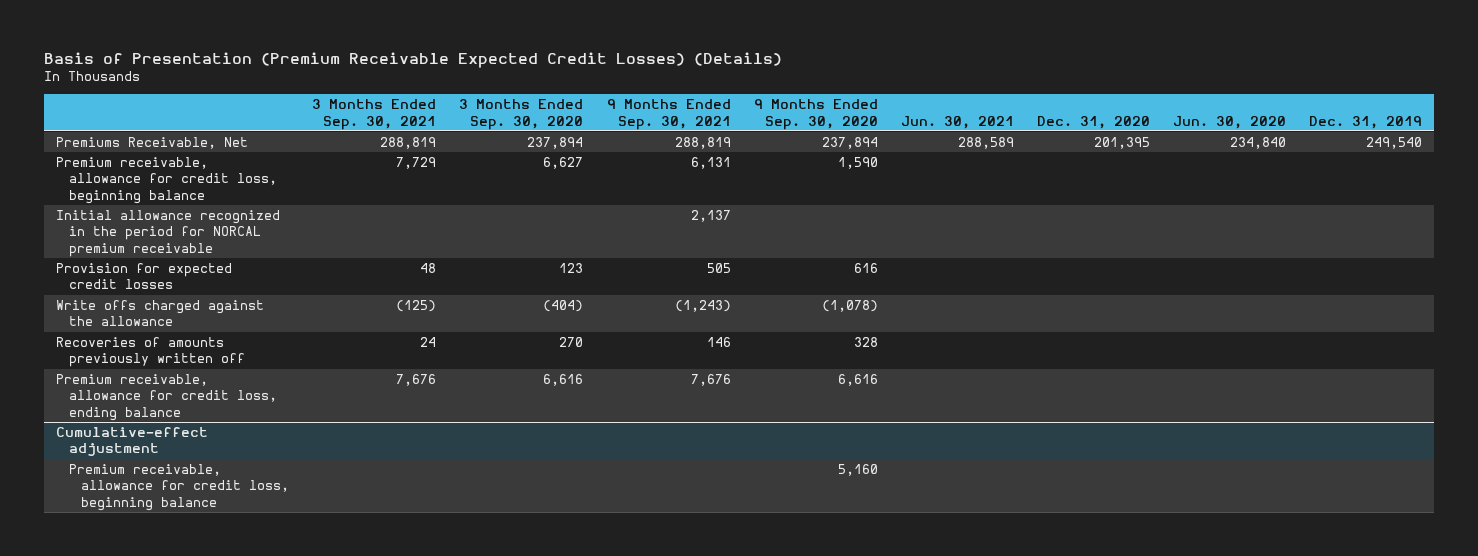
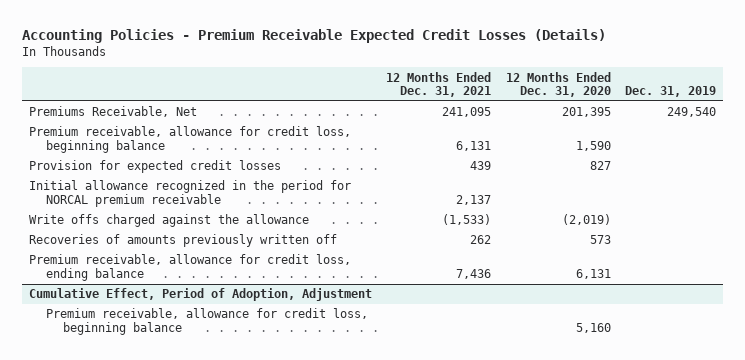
[44,52,783,69] Basis of Presentation (Premium Receivable Expected Credit Losses) (Details) -> [21,29,606,44] Accounting Policies - Premium Receivable Expected Credit Losses (Details)
[312,99,437,130] 3 Months Ended Sep. 30, 2021 -> none
[459,99,584,130] 3 Months Ended Sep. 30, 2020 -> none
[606,99,731,130] 9 Months Ended Sep. 30, 2021 -> none
[753,99,878,130] 9 Months Ended Sep. 30, 2020 -> none
[900,115,1014,129] Jun. 30, 2021 -> none
[1036,115,1150,129] Dec. 31, 2020 -> none
[1173,115,1287,129] Jun. 30, 2020 -> none
none -> [386,71,492,98] 12 Months Ended Dec. 31, 2021
none -> [505,71,611,98] 12 Months Ended Dec. 31, 2020
[55,209,280,257] Initial allowance recognized in the period for NORCAL premium receivable -> [29,180,352,207] Initial allowance recognized in the period for NORCAL premium receivable
[55,426,208,457] Cumulative-effect adjustment -> [29,288,373,302] Cumulative Effect, Period of Adoption, Adjustment

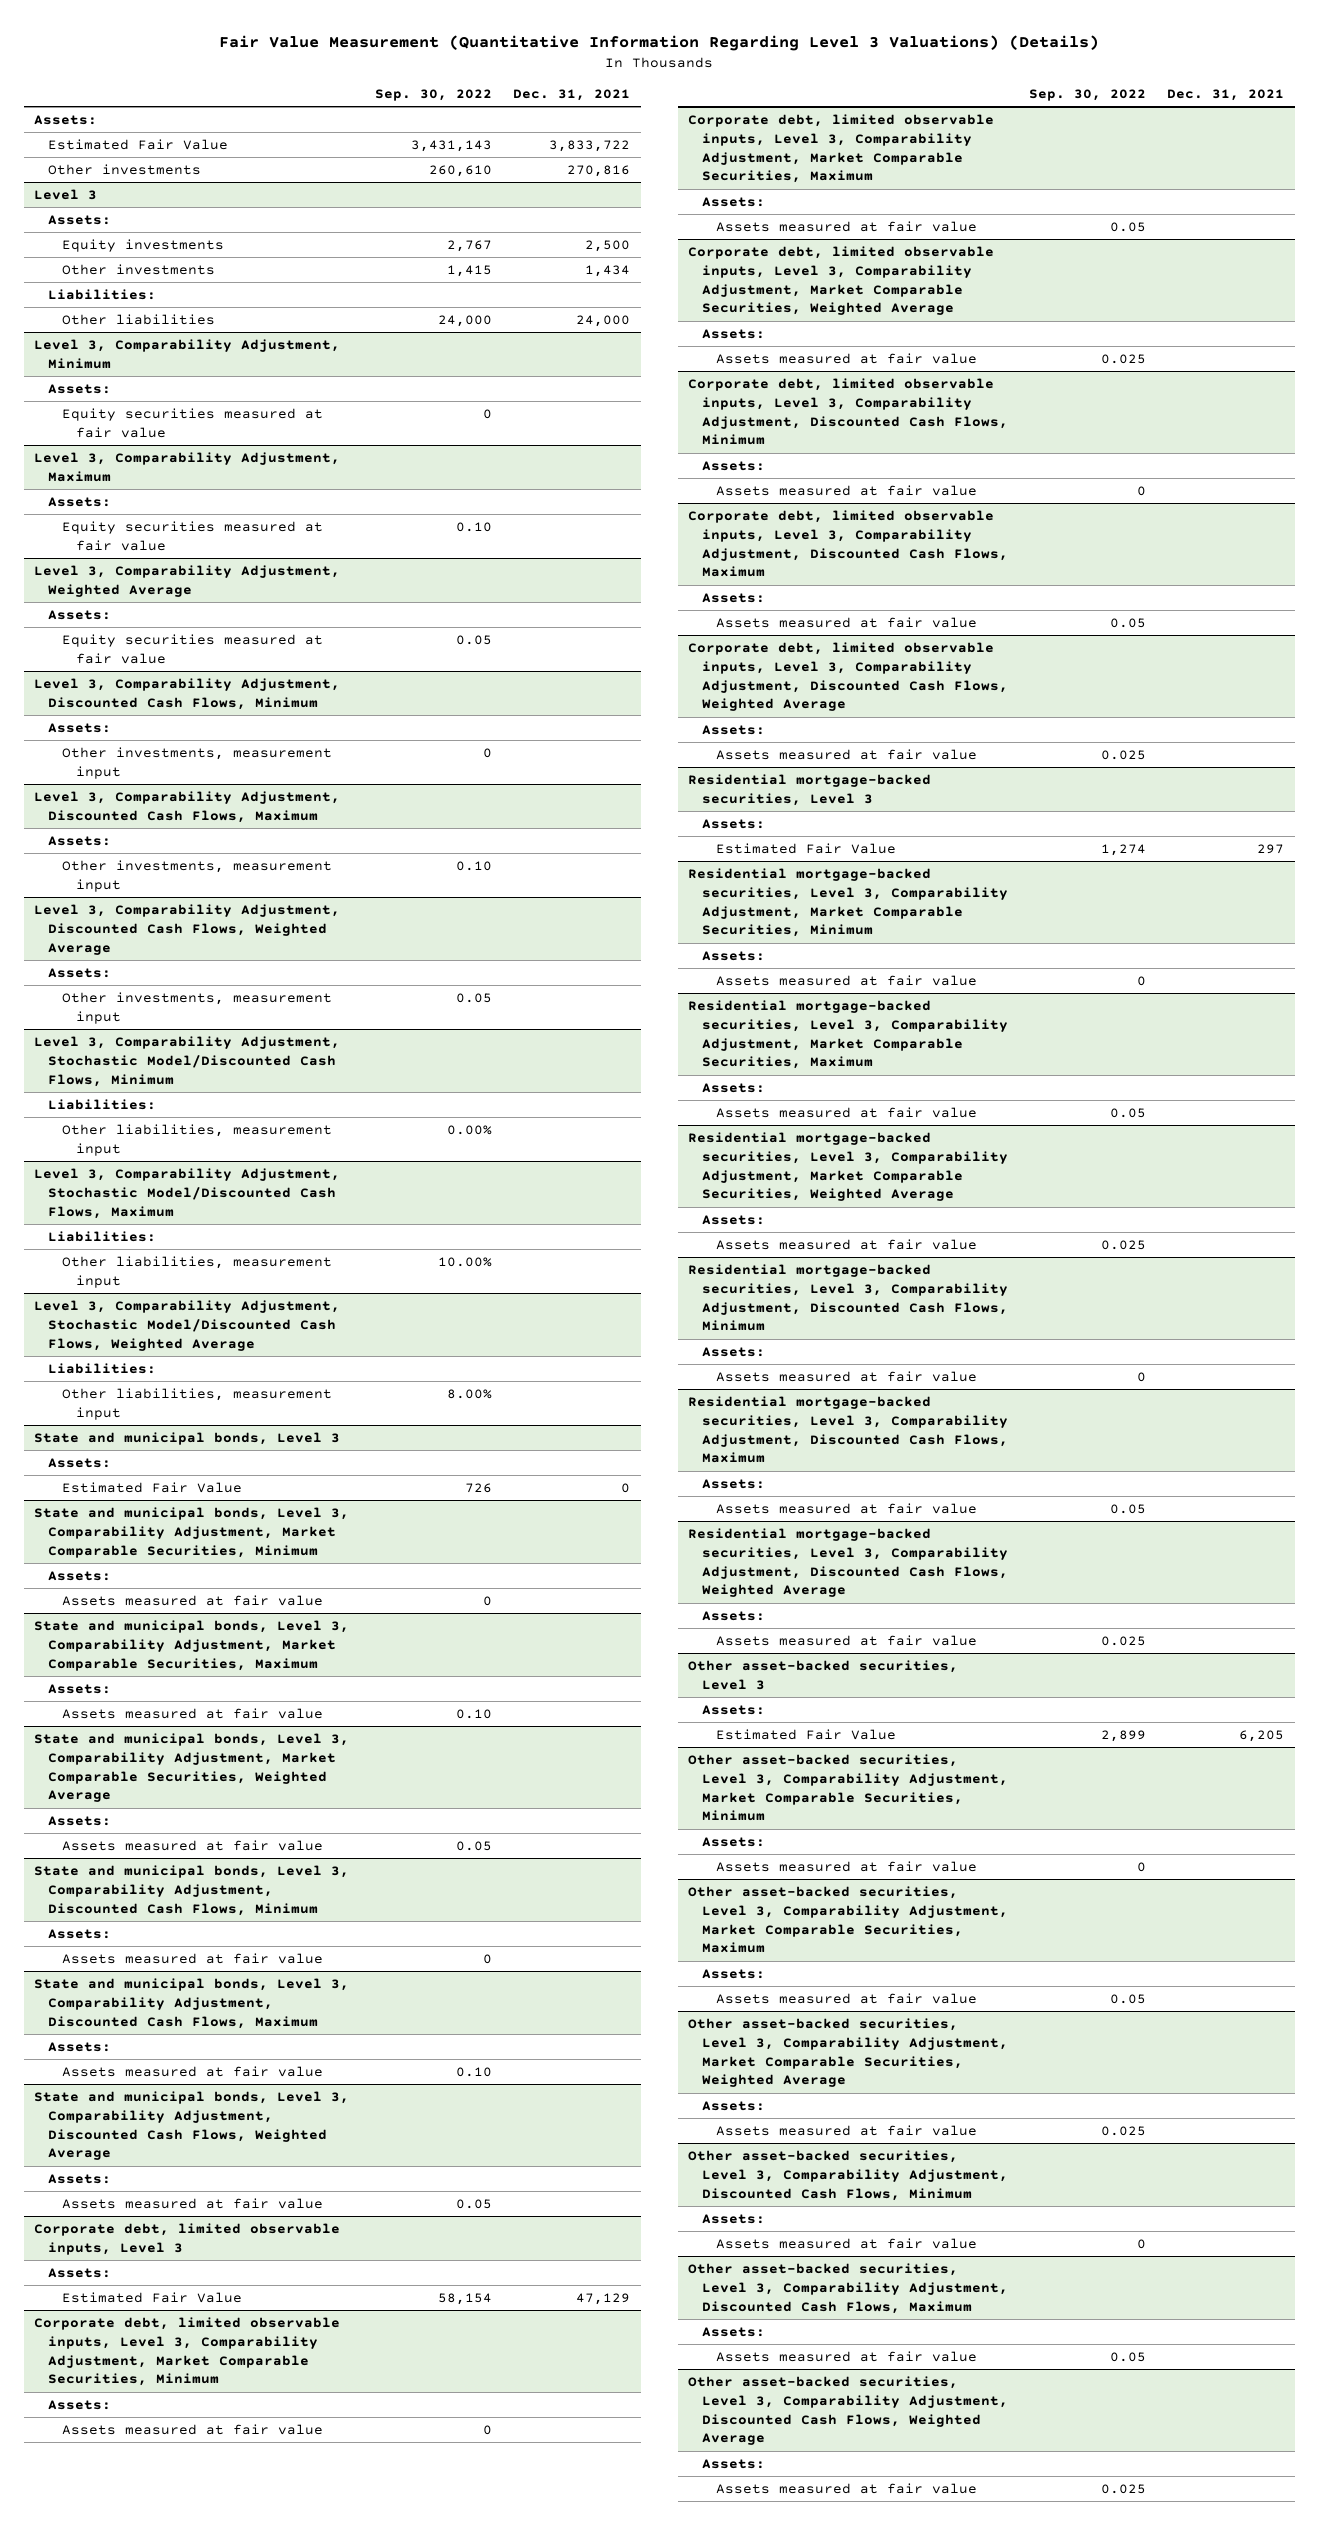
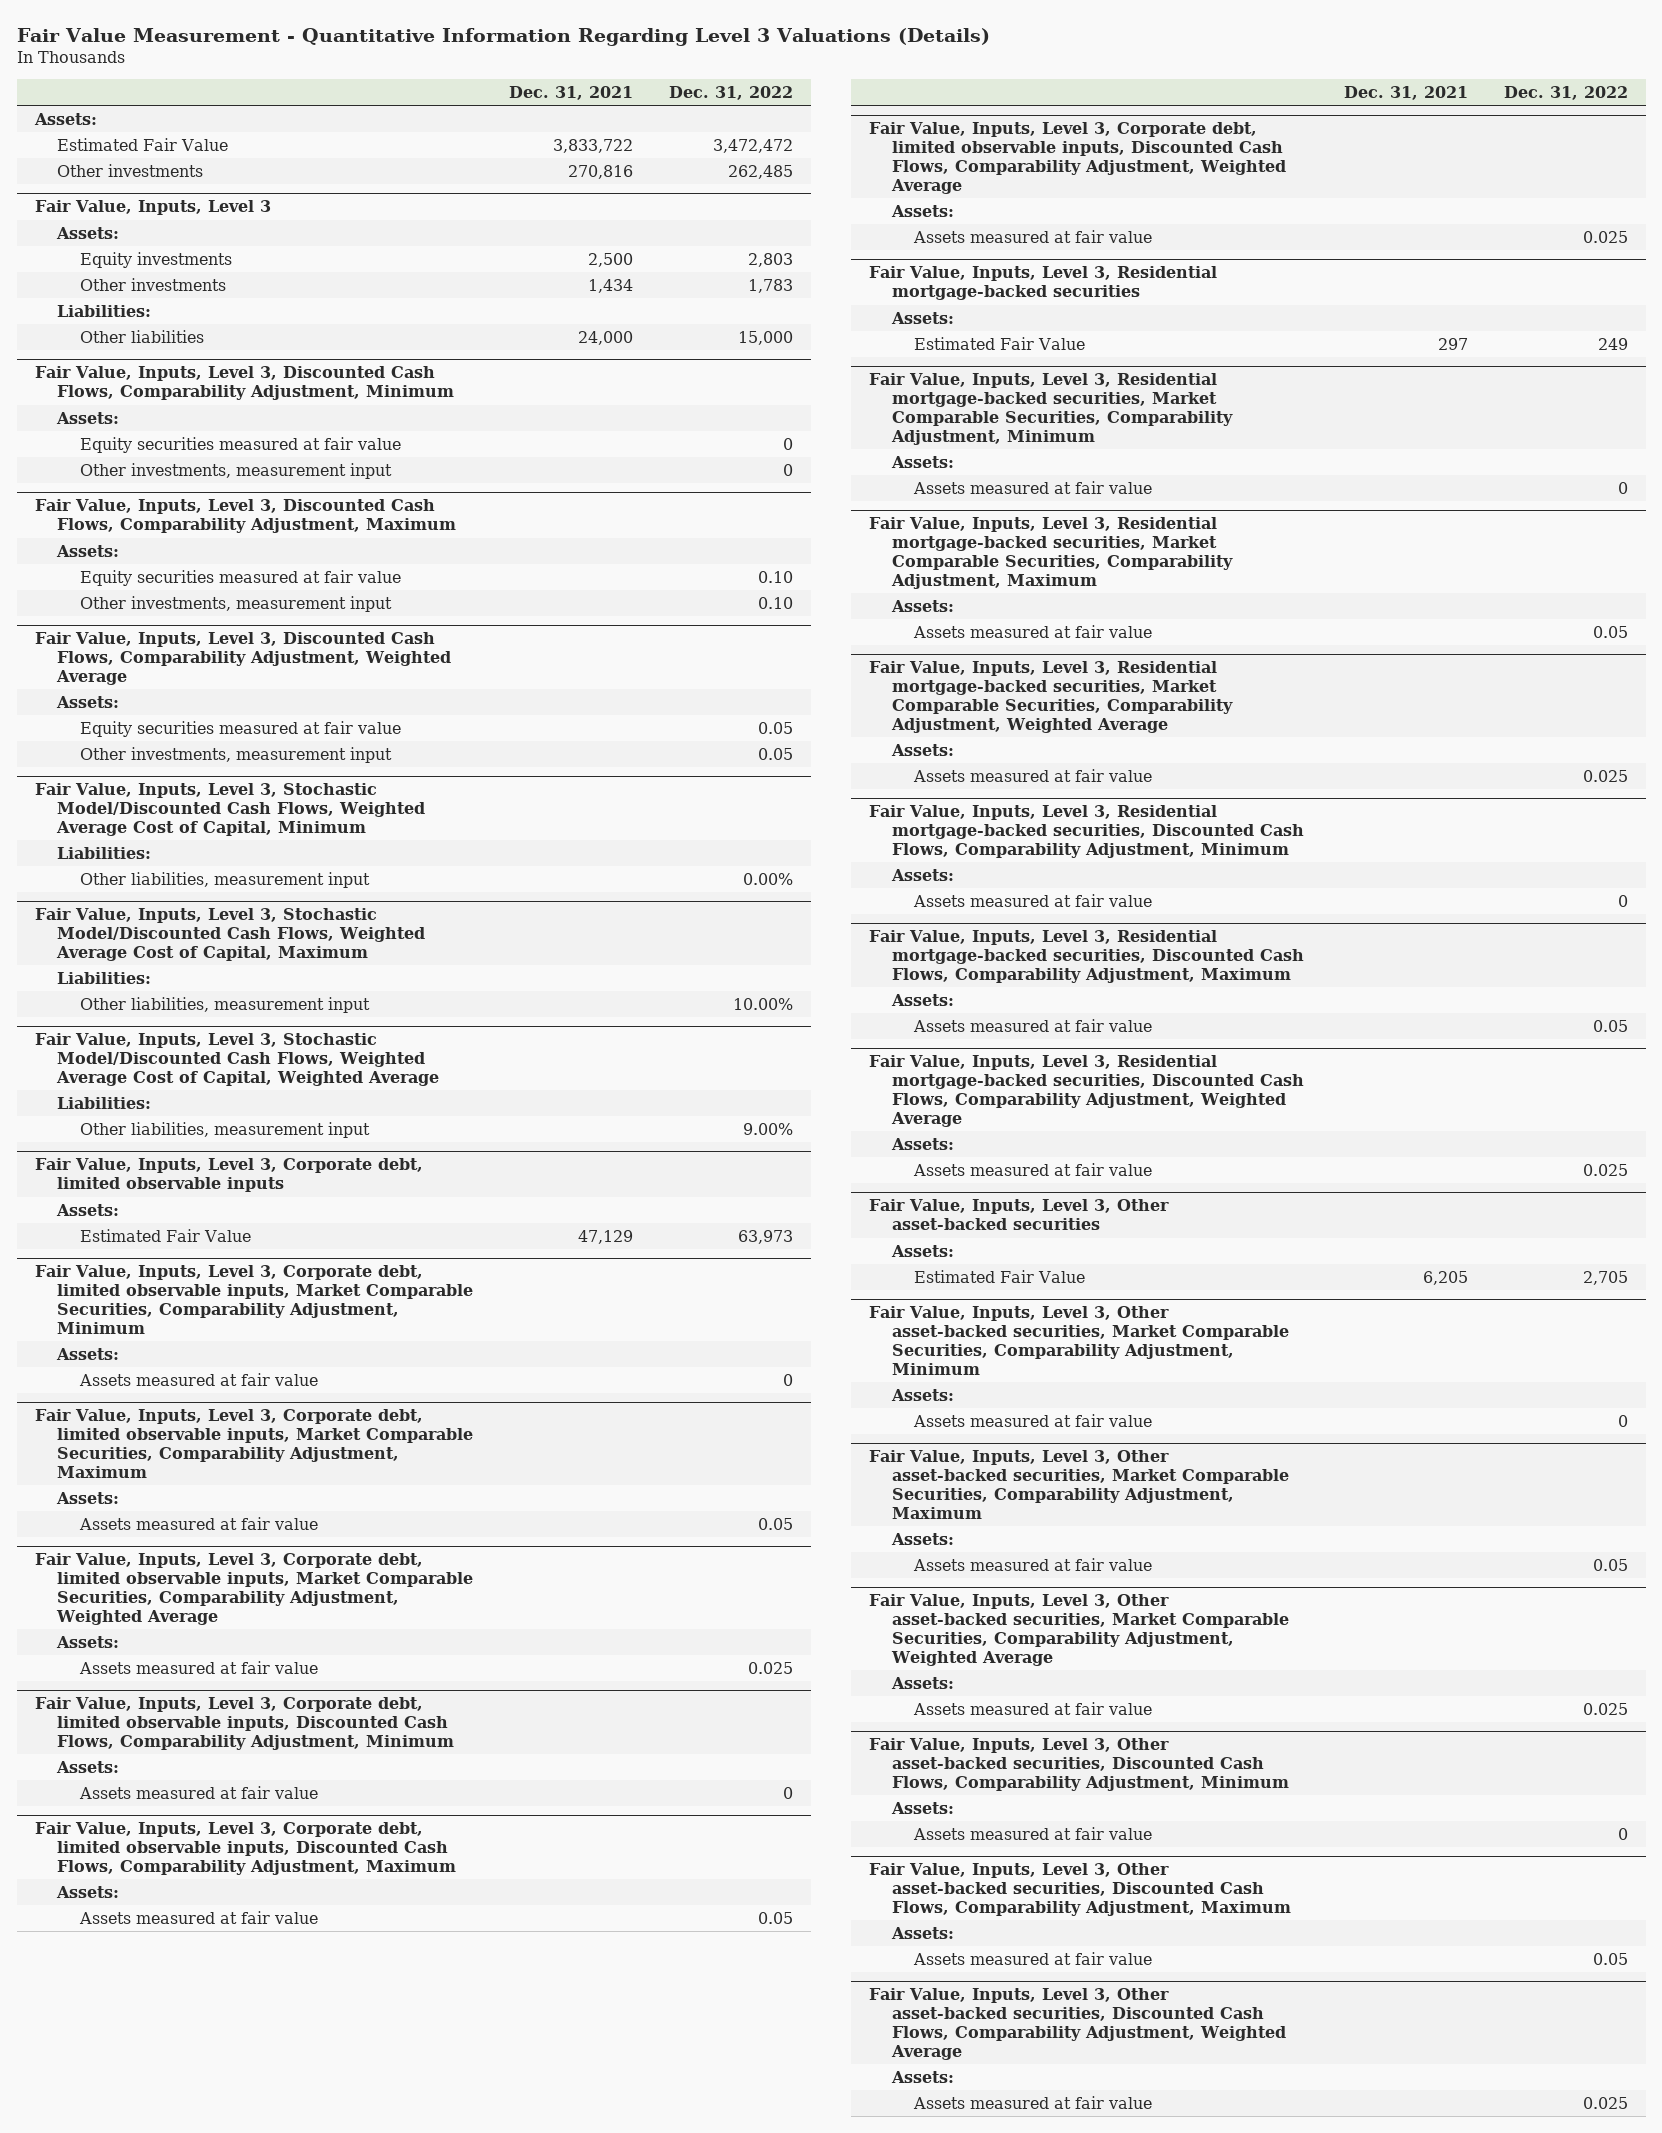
[219,34,1100,51] Fair Value Measurement (Quantitative Information Regarding Level 3 Valuations) (Details) -> [16,27,990,46] Fair Value Measurement - Quantitative Information Regarding Level 3 Valuations (Details)
[375,89,493,102] Sep. 30, 2022 -> none
none -> [669,86,794,101] Dec. 31, 2022
[34,188,98,200] Level 3 -> [34,200,271,216] Fair Value, Inputs, Level 3
[34,338,341,369] Level 3, Comparability Adjustment, Minimum -> none
[48,383,112,394] Assets: -> none
[61,407,323,438] Equity securities measured at fair value -> none
[34,451,341,482] Level 3, Comparability Adjustment, Maximum -> none
[48,496,112,507] Assets: -> none
[61,520,323,551] Equity securities measured at fair value -> none
[34,564,341,597] Level 3, Comparability Adjustment, Weighted Average -> none
[48,609,112,620] Assets: -> none
[61,633,323,664] Equity securities measured at fair value -> none
[34,677,341,710] Level 3, Comparability Adjustment, Discounted Cash Flows, Minimum -> [34,366,455,401] Fair Value, Inputs, Level 3, Discounted Cash Flows, Comparability Adjustment, Minimum
none -> [79,436,401,453] Equity securities measured at fair value
[34,790,341,823] Level 3, Comparability Adjustment, Discounted Cash Flows, Maximum -> [34,499,457,534] Fair Value, Inputs, Level 3, Discounted Cash Flows, Comparability Adjustment, Maximum
none -> [79,569,401,586] Equity securities measured at fair value
[34,903,341,955] Level 3, Comparability Adjustment, Discounted Cash Flows, Weighted Average -> [34,632,452,686] Fair Value, Inputs, Level 3, Discounted Cash Flows, Comparability Adjustment, Weighted Average
none -> [79,720,401,737] Equity securities measured at fair value
[34,1035,341,1087] Level 3, Comparability Adjustment, Stochastic Model/Discounted Cash Flows, Minimum -> none
[48,1098,157,1110] Liabilities: -> none
[61,1123,332,1156] Other liabilities, measurement input -> none
[34,1167,341,1219] Level 3, Comparability Adjustment, Stochastic Model/Discounted Cash Flows, Maximum -> none
[48,1230,157,1242] Liabilities: -> none
[61,1255,332,1288] Other liabilities, measurement input -> none
none -> [34,783,426,837] Fair Value, Inputs, Level 3, Stochastic Model/Discounted Cash Flows, Weighted Average Cost of Capital, Minimum
none -> [57,846,152,859] Liabilities:
none -> [79,871,370,888] Other liabilities, measurement input
none -> [34,908,426,962] Fair Value, Inputs, Level 3, Stochastic Model/Discounted Cash Flows, Weighted Average Cost of Capital, Maximum
none -> [57,971,152,984] Liabilities:
none -> [79,996,370,1013] Other liabilities, measurement input
[34,1299,341,1351] Level 3, Comparability Adjustment, Stochastic Model/Discounted Cash Flows, Weighted Average -> [34,1033,440,1087] Fair Value, Inputs, Level 3, Stochastic Model/Discounted Cash Flows, Weighted Average Cost of Capital, Weighted Average
[34,1431,341,1445] State and municipal bonds, Level 3 -> none
[48,1457,112,1468] Assets: -> none
[61,1481,242,1493] Estimated Fair Value -> none
[34,1506,350,1558] State and municipal bonds, Level 3, Comparability Adjustment, Market Comparable Securities, Minimum -> none
[48,1570,112,1581] Assets: -> none
[61,1594,323,1606] Assets measured at fair value -> none
[34,1619,350,1671] State and municipal bonds, Level 3, Comparability Adjustment, Market Comparable Securities, Maximum -> none
[48,1683,112,1694] Assets: -> none
[61,1707,323,1719] Assets measured at fair value -> none
[34,1732,350,1803] State and municipal bonds, Level 3, Comparability Adjustment, Market Comparable Securities, Weighted Average -> none
[48,1815,112,1826] Assets: -> none
[61,1839,323,1851] Assets measured at fair value -> none
[34,1864,350,1916] State and municipal bonds, Level 3, Comparability Adjustment, Discounted Cash Flows, Minimum -> none
[48,1928,112,1939] Assets: -> none
[61,1952,323,1964] Assets measured at fair value -> none
[34,1977,350,2029] State and municipal bonds, Level 3, Comparability Adjustment, Discounted Cash Flows, Maximum -> none
[48,2041,112,2052] Assets: -> none
[61,2065,323,2077] Assets measured at fair value -> none
[34,2090,350,2161] State and municipal bonds, Level 3, Comparability Adjustment, Discounted Cash Flows, Weighted Average -> none
[48,2173,112,2184] Assets: -> none
[61,2197,323,2209] Assets measured at fair value -> none
[34,2222,341,2255] Corporate debt, limited observable inputs, Level 3 -> [34,1158,423,1193] Fair Value, Inputs, Level 3, Corporate debt, limited observable inputs
[34,2316,341,2387] Corporate debt, limited observable inputs, Level 3, Comparability Adjustment, Market Comparable Securities, Minimum -> [34,1265,474,1335] Fair Value, Inputs, Level 3, Corporate debt, limited observable inputs, Market Comparable Securities, Comparability Adjustment, Minimum
[688,113,995,184] Corporate debt, limited observable inputs, Level 3, Comparability Adjustment, Market Comparable Securities, Maximum -> [34,1409,474,1479] Fair Value, Inputs, Level 3, Corporate debt, limited observable inputs, Market Comparable Securities, Comparability Adjustment, Maximum
[688,245,995,316] Corporate debt, limited observable inputs, Level 3, Comparability Adjustment, Market Comparable Securities, Weighted Average -> [34,1553,474,1626] Fair Value, Inputs, Level 3, Corporate debt, limited observable inputs, Market Comparable Securities, Comparability Adjustment, Weighted Average
[688,377,1008,446] Corporate debt, limited observable inputs, Level 3, Comparability Adjustment, Discounted Cash Flows, Minimum -> [34,1697,455,1751] Fair Value, Inputs, Level 3, Corporate debt, limited observable inputs, Discounted Cash Flows, Comparability Adjustment, Minimum
[688,509,1008,578] Corporate debt, limited observable inputs, Level 3, Comparability Adjustment, Discounted Cash Flows, Maximum -> [34,1822,457,1876] Fair Value, Inputs, Level 3, Corporate debt, limited observable inputs, Discounted Cash Flows, Comparability Adjustment, Maximum
[688,641,1008,712] Corporate debt, limited observable inputs, Level 3, Comparability Adjustment, Discounted Cash Flows, Weighted Average -> [869,122,1286,195] Fair Value, Inputs, Level 3, Corporate debt, limited observable inputs, Discounted Cash Flows, Comparability Adjustment, Weighted Average
[688,773,932,806] Residential mortgage-backed securities, Level 3 -> [869,266,1218,301] Fair Value, Inputs, Level 3, Residential mortgage-backed securities
[688,867,1008,938] Residential mortgage-backed securities, Level 3, Comparability Adjustment, Market Comparable Securities, Minimum -> [869,373,1233,446] Fair Value, Inputs, Level 3, Residential mortgage-backed securities, Market Comparable Securities, Comparability Adjustment, Minimum
[688,999,1008,1070] Residential mortgage-backed securities, Level 3, Comparability Adjustment, Market Comparable Securities, Maximum -> [869,517,1233,590] Fair Value, Inputs, Level 3, Residential mortgage-backed securities, Market Comparable Securities, Comparability Adjustment, Maximum
[688,1131,1008,1202] Residential mortgage-backed securities, Level 3, Comparability Adjustment, Market Comparable Securities, Weighted Average -> [869,661,1233,734] Fair Value, Inputs, Level 3, Residential mortgage-backed securities, Market Comparable Securities, Comparability Adjustment, Weighted Average
[688,1263,1008,1332] Residential mortgage-backed securities, Level 3, Comparability Adjustment, Discounted Cash Flows, Minimum -> [869,805,1304,859] Fair Value, Inputs, Level 3, Residential mortgage-backed securities, Discounted Cash Flows, Comparability Adjustment, Minimum
[688,1395,1008,1464] Residential mortgage-backed securities, Level 3, Comparability Adjustment, Discounted Cash Flows, Maximum -> [869,930,1304,984] Fair Value, Inputs, Level 3, Residential mortgage-backed securities, Discounted Cash Flows, Comparability Adjustment, Maximum
[688,1527,1008,1598] Residential mortgage-backed securities, Level 3, Comparability Adjustment, Discounted Cash Flows, Weighted Average -> [869,1055,1304,1128] Fair Value, Inputs, Level 3, Residential mortgage-backed securities, Discounted Cash Flows, Comparability Adjustment, Weighted Average
[688,1659,959,1690] Other asset-backed securities, Level 3 -> [869,1199,1170,1231] Fair Value, Inputs, Level 3, Other asset-backed securities
[688,1753,1008,1822] Other asset-backed securities, Level 3, Comparability Adjustment, Market Comparable Securities, Minimum -> [869,1306,1289,1376] Fair Value, Inputs, Level 3, Other asset-backed securities, Market Comparable Securities, Comparability Adjustment, Minimum
[688,1885,1008,1954] Other asset-backed securities, Level 3, Comparability Adjustment, Market Comparable Securities, Maximum -> [869,1450,1289,1520] Fair Value, Inputs, Level 3, Other asset-backed securities, Market Comparable Securities, Comparability Adjustment, Maximum
[688,2017,1008,2088] Other asset-backed securities, Level 3, Comparability Adjustment, Market Comparable Securities, Weighted Average -> [869,1594,1289,1667] Fair Value, Inputs, Level 3, Other asset-backed securities, Market Comparable Securities, Comparability Adjustment, Weighted Average
[688,2149,1008,2201] Other asset-backed securities, Level 3, Comparability Adjustment, Discounted Cash Flows, Minimum -> [869,1738,1289,1792] Fair Value, Inputs, Level 3, Other asset-backed securities, Discounted Cash Flows, Comparability Adjustment, Minimum
[688,2262,1008,2314] Other asset-backed securities, Level 3, Comparability Adjustment, Discounted Cash Flows, Maximum -> [869,1863,1291,1917] Fair Value, Inputs, Level 3, Other asset-backed securities, Discounted Cash Flows, Comparability Adjustment, Maximum
[688,2375,1008,2446] Other asset-backed securities, Level 3, Comparability Adjustment, Discounted Cash Flows, Weighted Average -> [869,1988,1286,2061] Fair Value, Inputs, Level 3, Other asset-backed securities, Discounted Cash Flows, Comparability Adjustment, Weighted Average

